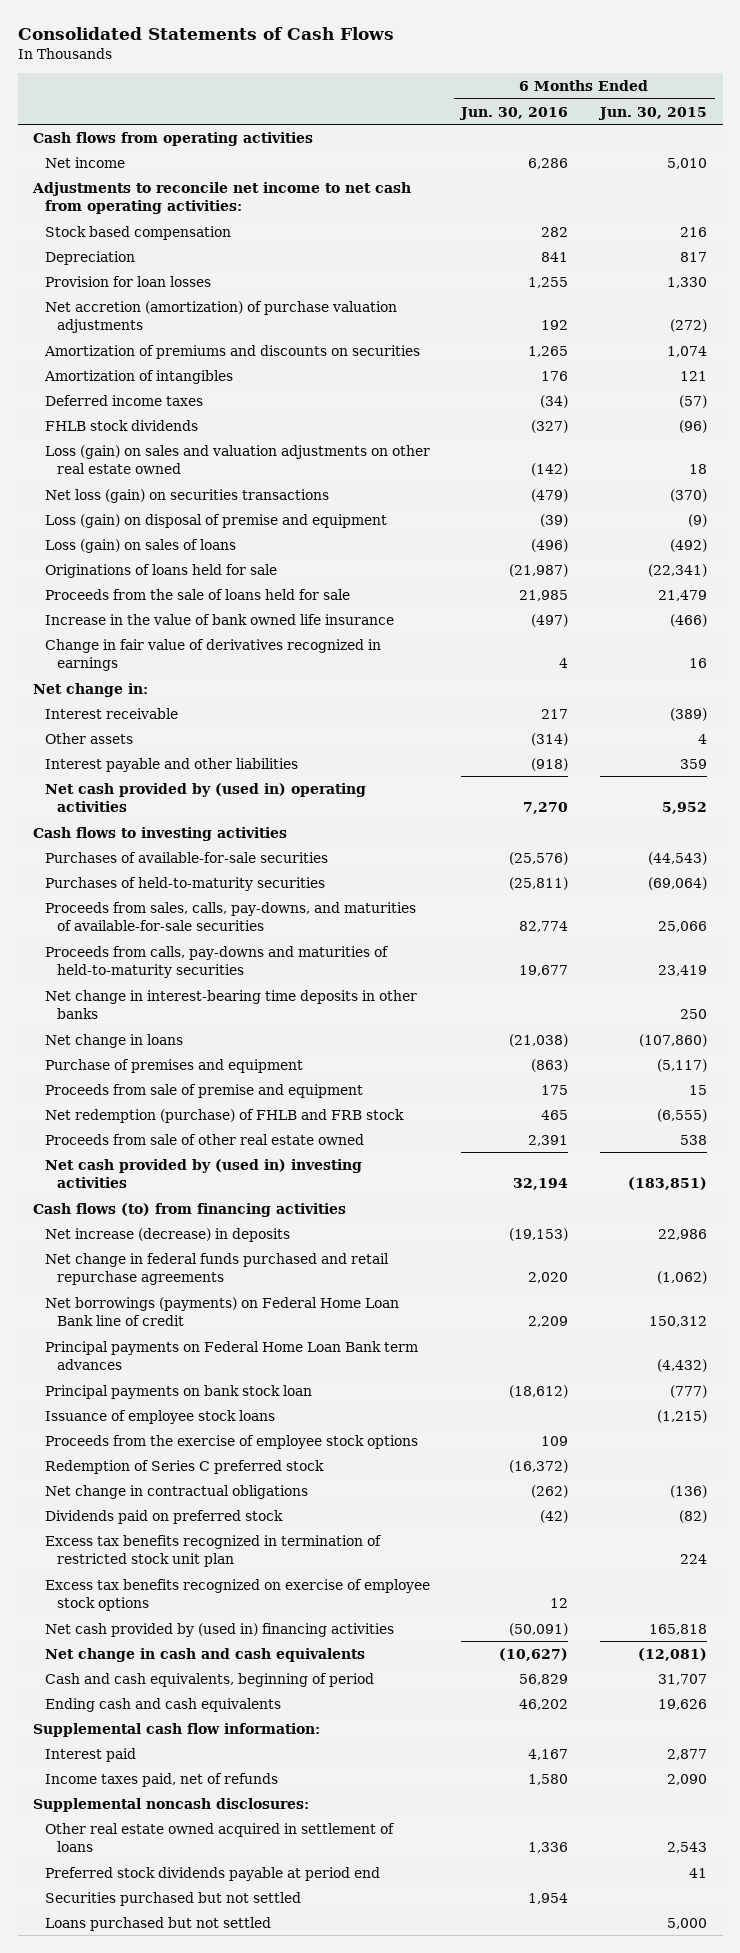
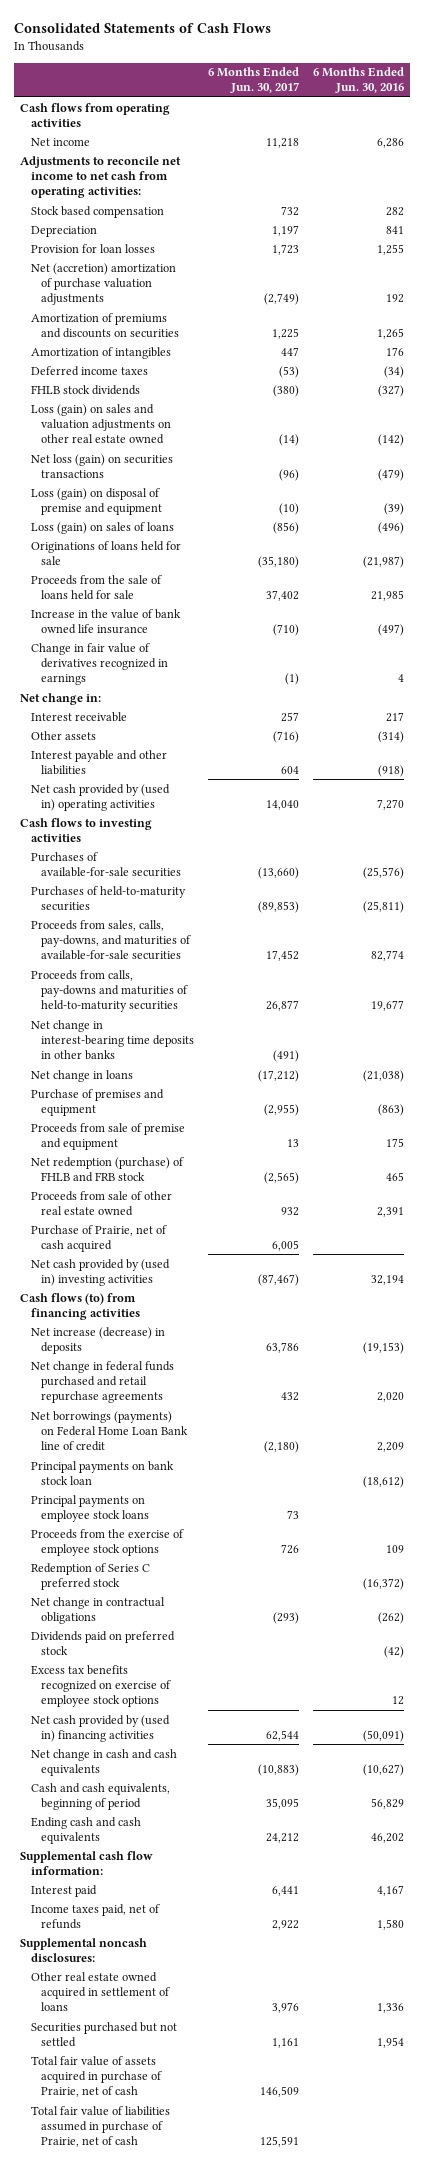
[597,106,707,120] Jun. 30, 2015 -> none
none -> [207,67,299,94] 6 Months Ended Jun. 30, 2017
[45,300,398,334] Net accretion (amortization) of purchase valuation adjustments -> [30,262,176,306] Net (accretion) amortization of purchase valuation adjustments
none -> [30,1224,167,1252] Purchase of Prairie, net of cash acquired
[45,1340,419,1371] Principal payments on Federal Home Loan Bank term advances -> none
[45,1409,276,1424] Issuance of employee stock loans -> none
none -> [30,1494,150,1522] Principal payments on employee stock loans
[45,1534,383,1568] Excess tax benefits recognized in termination of restricted stock unit plan -> none
[45,1866,381,1881] Preferred stock dividends payable at period end -> none
[45,1916,272,1931] Loans purchased but not settled -> none
none -> [30,2055,163,2098] Total fair value of assets acquired in purchase of Prairie, net of cash
none -> [30,2105,170,2148] Total fair value of liabilities assumed in purchase of Prairie, net of cash

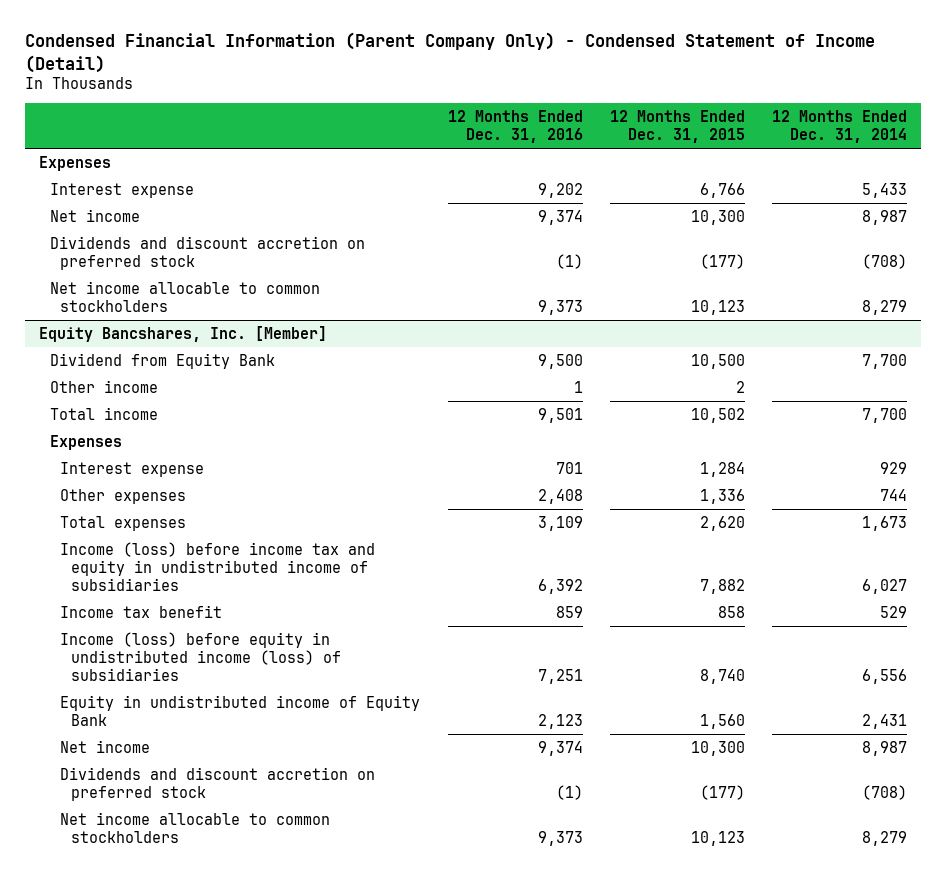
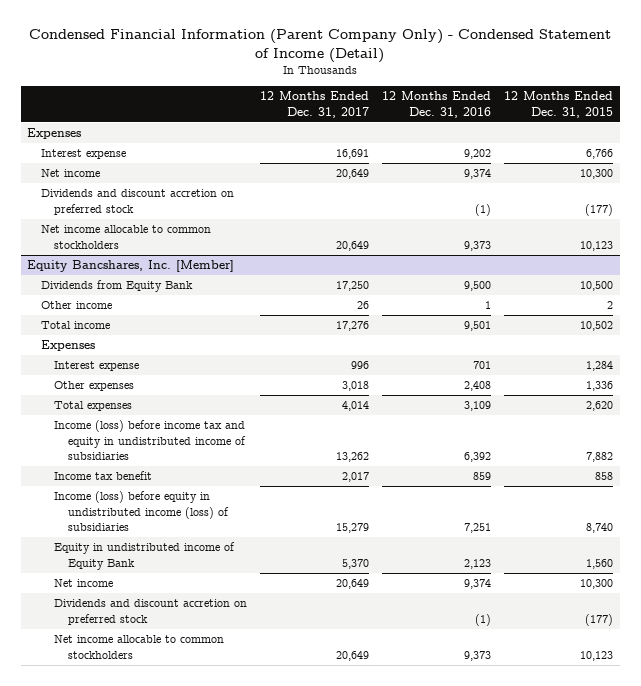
[771,110,907,144] 12 Months Ended Dec. 31, 2014 -> none
none -> [260,91,370,118] 12 Months Ended Dec. 31, 2017
[49,352,275,369] Dividend from Equity Bank -> [40,280,193,293] Dividends from Equity Bank

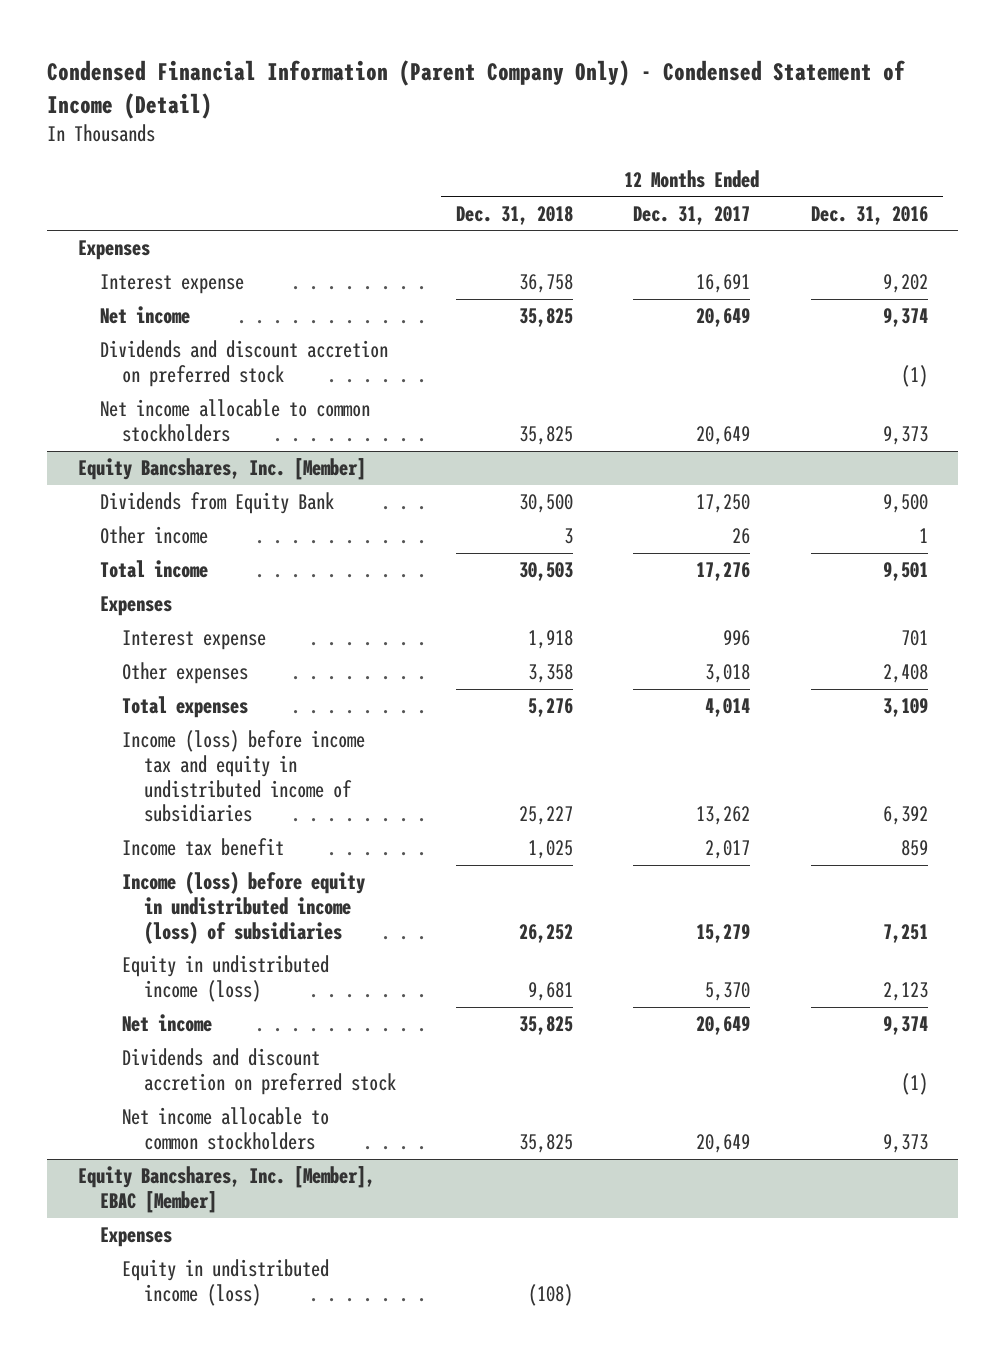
[504,91,614,118] 12 Months Ended Dec. 31, 2015 -> none
none -> [456,205,574,225] Dec. 31, 2018
[54,542,236,570] Equity in undistributed income of Equity Bank -> [121,955,329,1002] Equity in undistributed income (loss)
none -> [77,1166,375,1213] Equity Bancshares, Inc. [Member], EBAC [Member]
none -> [99,1227,172,1248] Expenses
none -> [121,1259,329,1306] Equity in undistributed income (loss)

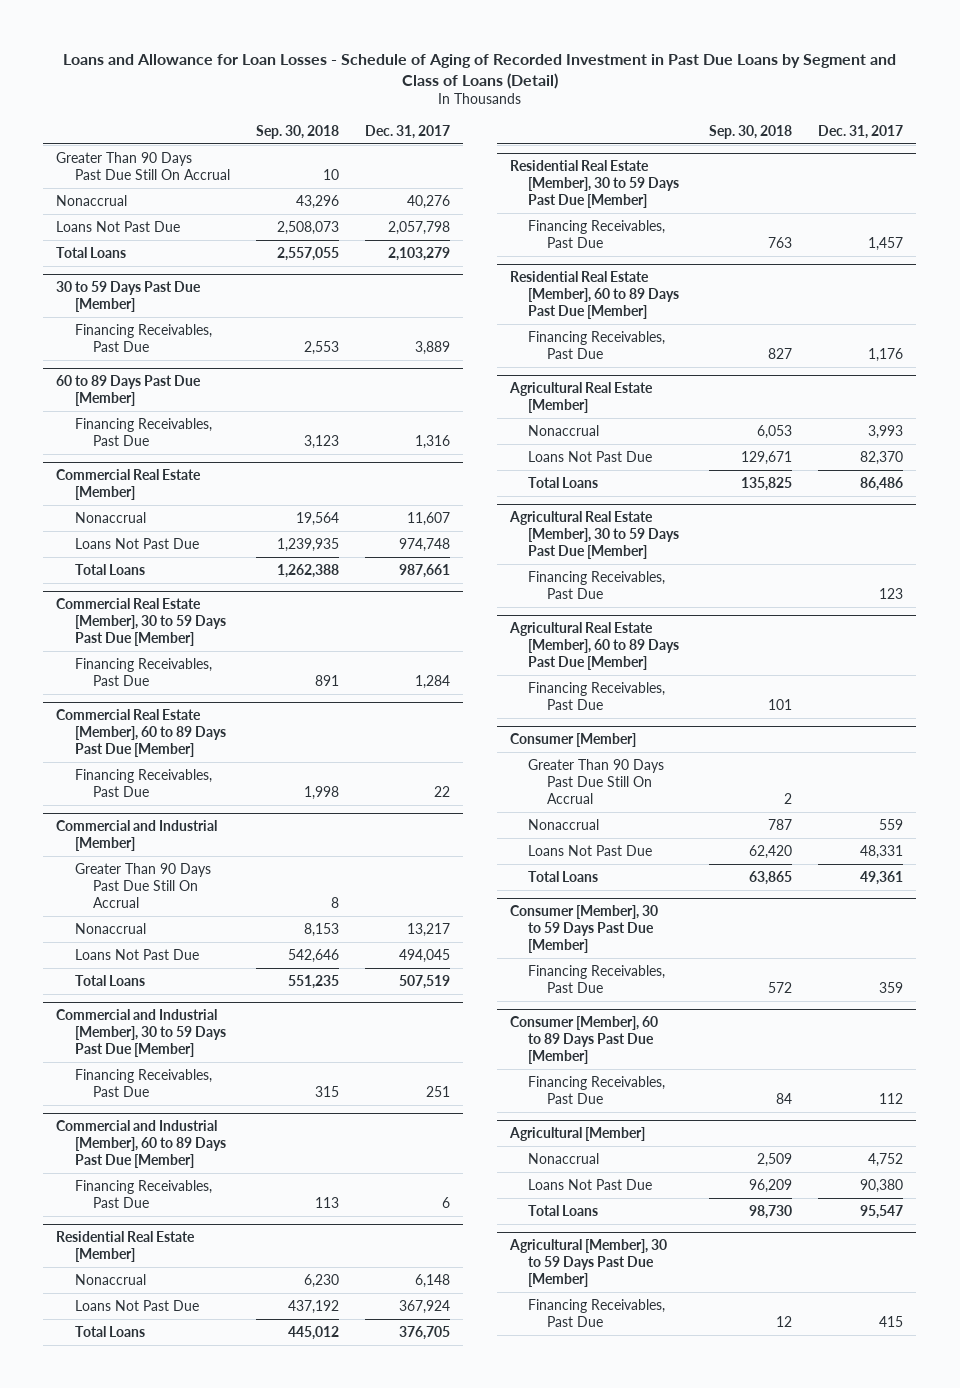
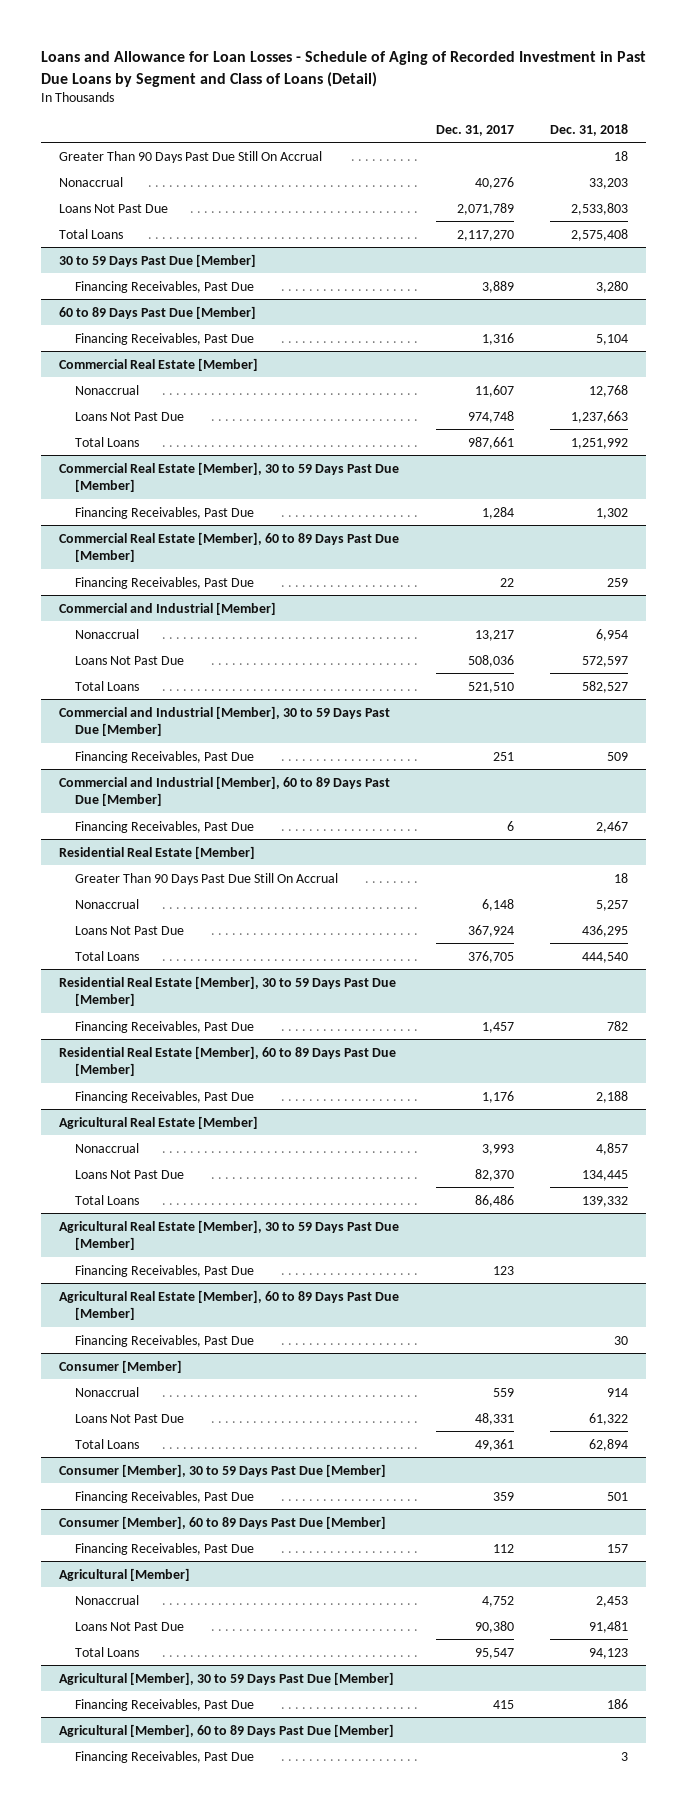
[255,124,339,139] Sep. 30, 2018 -> none
none -> [550,123,629,136] Dec. 31, 2018
[387,220,450,235] 2,057,798 -> [456,202,514,215] 2,071,789
[387,246,450,261] 2,103,279 -> [456,229,514,241] 2,117,270
[74,862,211,908] Greater Than 90 Days Past Due Still On Accrual -> none
[398,948,450,963] 494,045 -> [467,654,514,667] 508,036
[398,974,450,989] 507,519 -> [467,681,514,693] 521,510
none -> [74,872,338,885] Greater Than 90 Days Past Due Still On Accrual
[528,758,665,804] Greater Than 90 Days Past Due Still On Accrual -> none
none -> [59,1723,395,1737] Agricultural [Member], 60 to 89 Days Past Due [Member]
none -> [74,1750,254,1763] Financing Receivables, Past Due

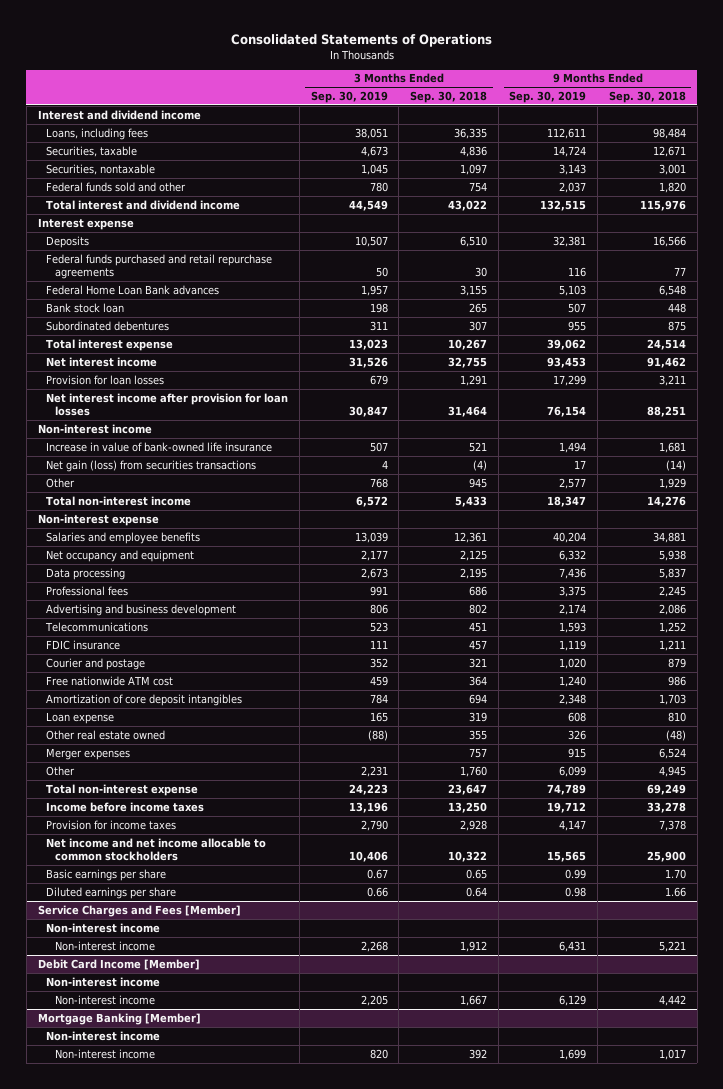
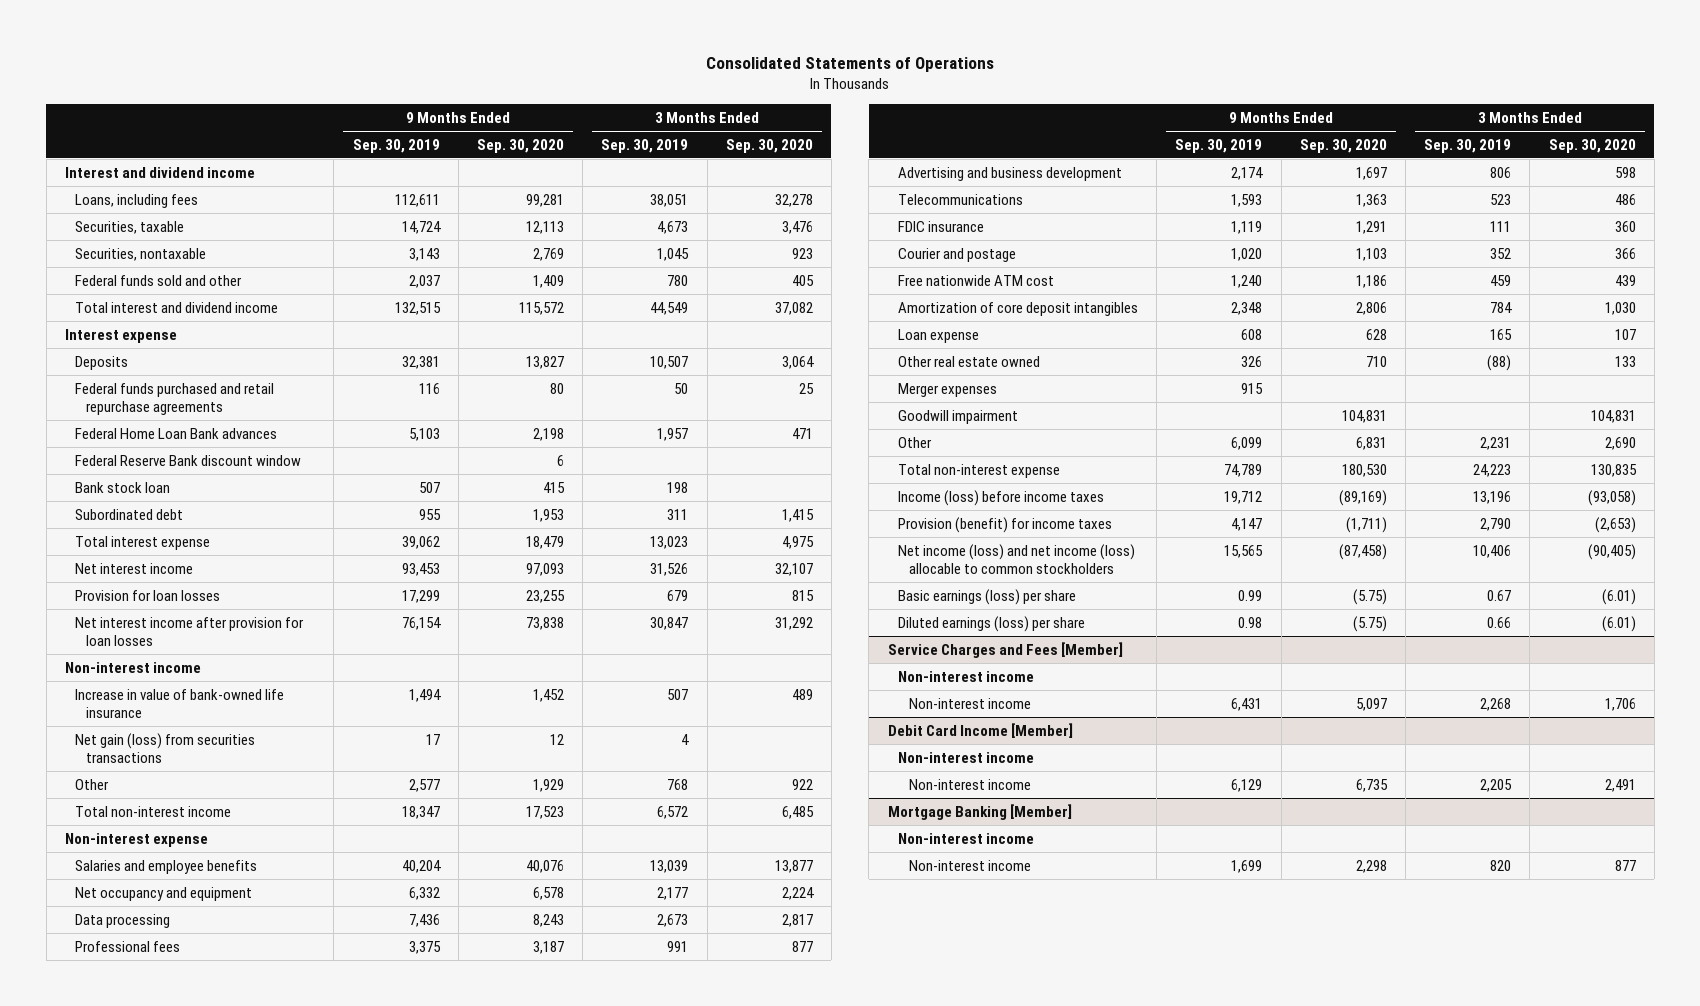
[409,91,487,104] Sep. 30, 2018 -> none
[608,91,686,104] Sep. 30, 2018 -> none
none -> [476,138,564,153] Sep. 30, 2020
none -> [725,138,813,153] Sep. 30, 2020
none -> [75,454,302,466] Federal Reserve Bank discount window
[46,320,170,331] Subordinated debentures -> [75,508,184,520] Subordinated debt
none -> [898,409,1019,424] Goodwill impairment
[46,801,205,812] Income before income taxes -> [898,489,1105,506] Income (loss) before income taxes
[46,819,177,830] Provision for income taxes -> [898,516,1113,533] Provision (benefit) for income taxes
[46,837,267,862] Net income and net income allocable to common stockholders -> [898,543,1136,575] Net income (loss) and net income (loss) allocable to common stockholders
[46,868,167,881] Basic earnings per share -> [898,588,1077,605] Basic earnings (loss) per share
[46,886,177,899] Diluted earnings per share -> [898,615,1086,632] Diluted earnings (loss) per share

